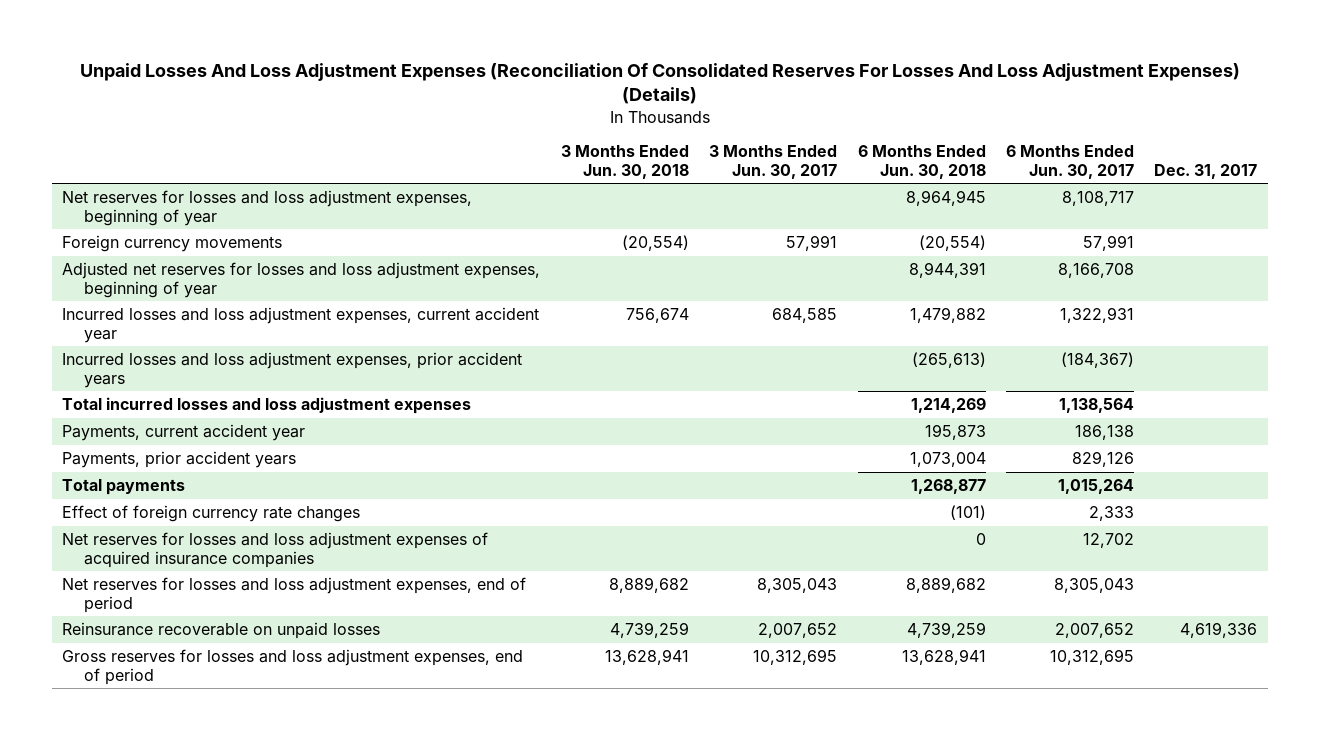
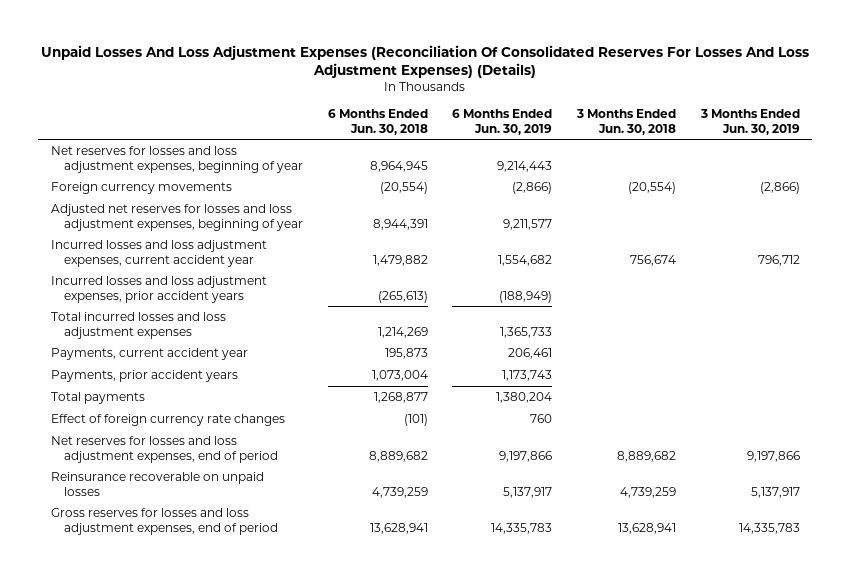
[709,145,838,179] 3 Months Ended Jun. 30, 2017 -> none
[1006,145,1135,179] 6 Months Ended Jun. 30, 2017 -> none
[1154,163,1258,179] Dec. 31, 2017 -> none
none -> [452,108,553,135] 6 Months Ended Jun. 30, 2019
none -> [699,108,800,135] 3 Months Ended Jun. 30, 2019
[62,532,489,568] Net reserves for losses and loss adjustment expenses of acquired insurance companies -> none

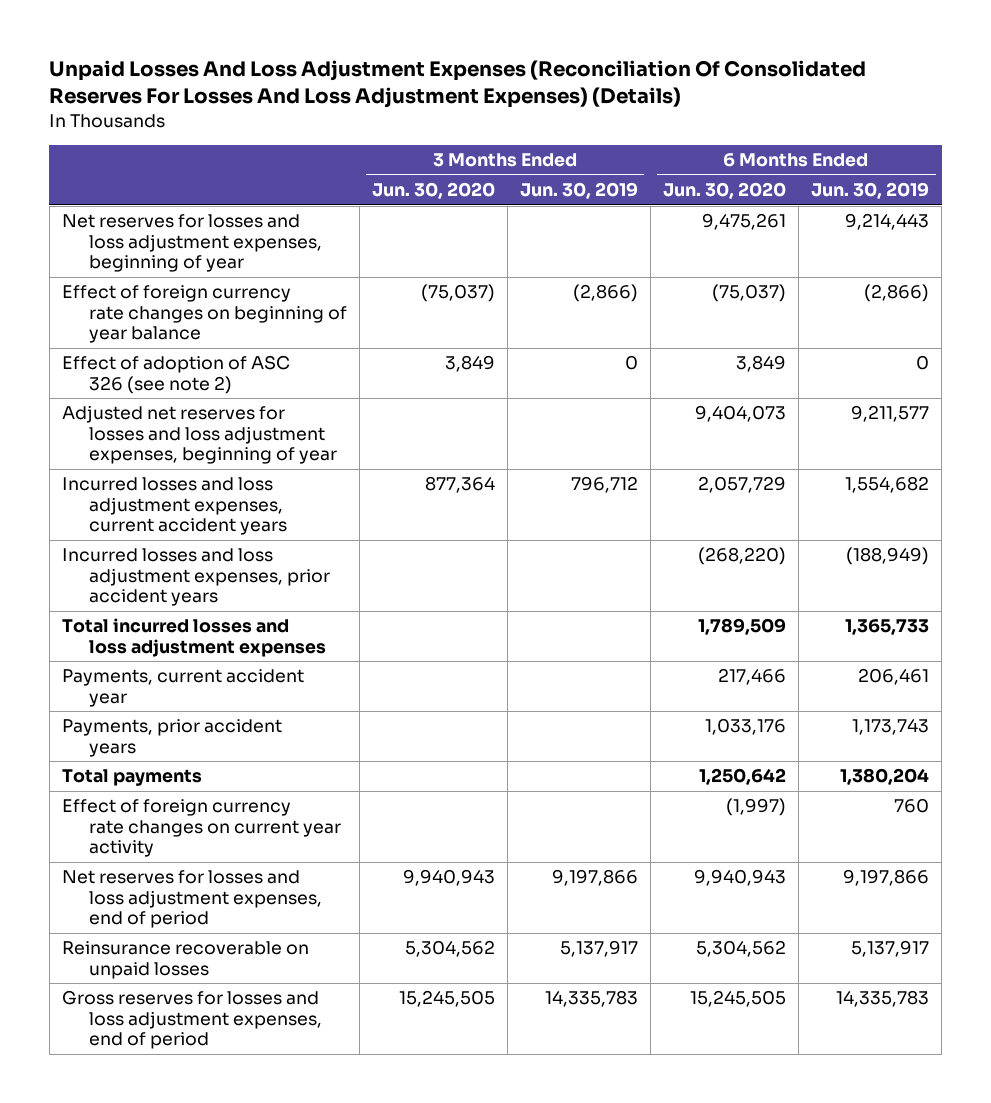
[327,108,428,135] 6 Months Ended Jun. 30, 2018 -> none
[576,108,677,135] 3 Months Ended Jun. 30, 2018 -> none
none -> [371,181,495,199] Jun. 30, 2020
none -> [663,181,787,199] Jun. 30, 2020
[50,181,232,194] Foreign currency movements -> [61,285,347,344] Effect of foreign currency rate changes on beginning of year balance
none -> [61,355,290,394] Effect of adoption of ASC 326 (see note 2)
[50,239,267,267] Incurred losses and loss adjustment expenses, current accident year -> [61,477,287,536] Incurred losses and loss adjustment expenses, current accident years
[50,413,285,426] Effect of foreign currency rate changes -> [61,799,341,858] Effect of foreign currency rate changes on current year activity

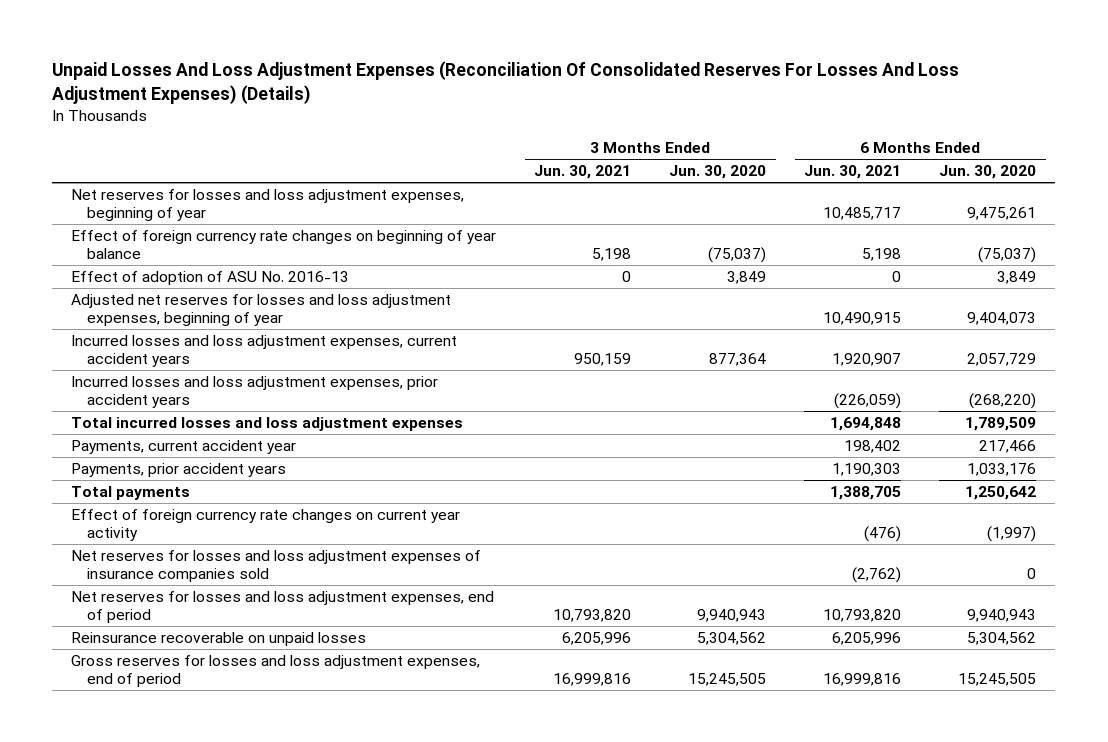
[520,181,639,199] Jun. 30, 2019 -> none
[811,181,930,199] Jun. 30, 2019 -> none
none -> [534,165,632,180] Jun. 30, 2021
none -> [804,165,902,180] Jun. 30, 2021
[61,355,290,394] Effect of adoption of ASC 326 (see note 2) -> [71,270,350,285] Effect of adoption of ASU No. 2016-13
none -> [71,549,482,583] Net reserves for losses and loss adjustment expenses of insurance companies sold

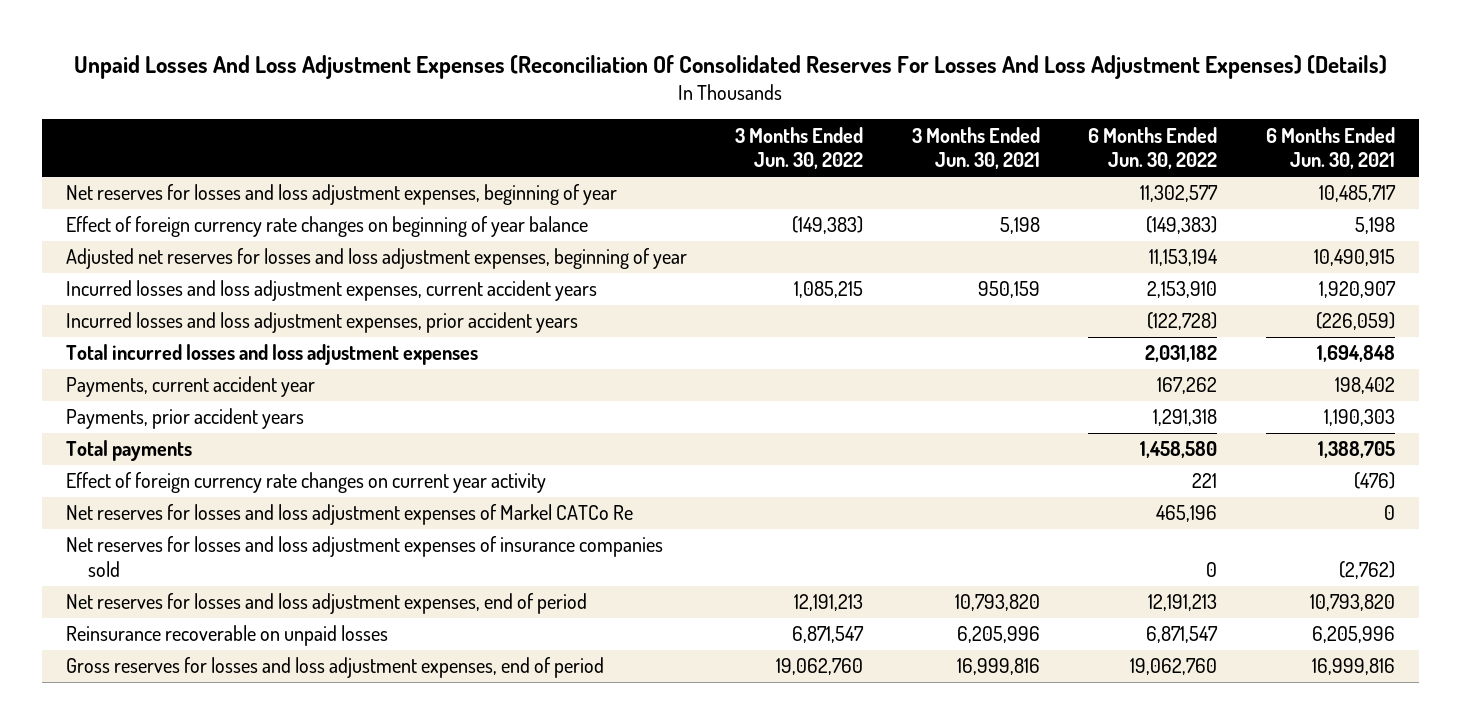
[669,165,767,180] Jun. 30, 2020 -> none
[939,165,1037,180] Jun. 30, 2020 -> none
none -> [735,126,864,170] 3 Months Ended Jun. 30, 2022
none -> [1088,126,1218,170] 6 Months Ended Jun. 30, 2022
[71,270,350,285] Effect of adoption of ASU No. 2016-13 -> none
none -> [66,504,634,526] Net reserves for losses and loss adjustment expenses of Markel CATCo Re

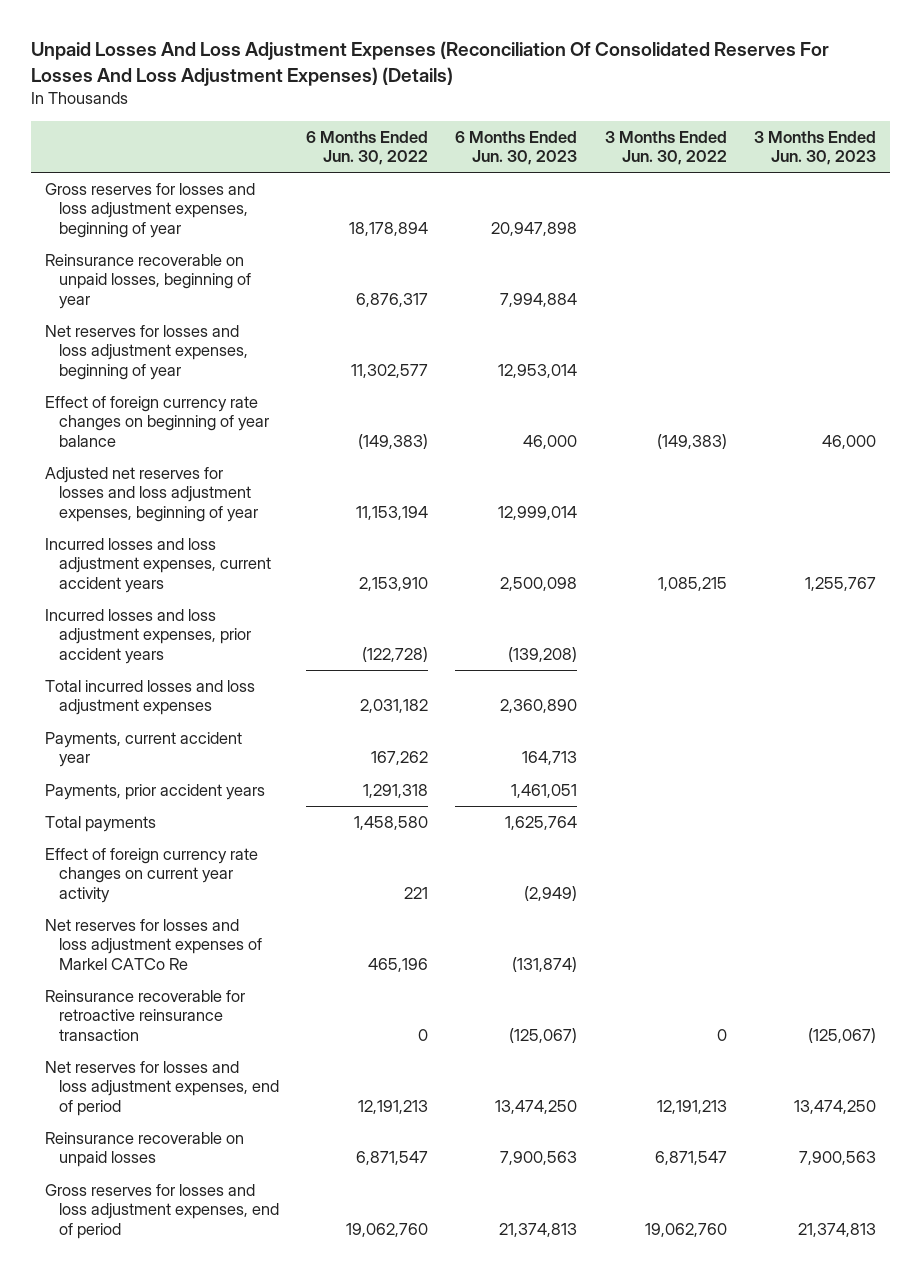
[911,126,1040,170] 3 Months Ended Jun. 30, 2021 -> none
[1265,126,1395,170] 6 Months Ended Jun. 30, 2021 -> none
none -> [455,130,578,166] 6 Months Ended Jun. 30, 2023
none -> [753,130,876,166] 3 Months Ended Jun. 30, 2023
none -> [44,183,255,238] Gross reserves for losses and loss adjustment expenses, beginning of year
none -> [44,254,251,309] Reinsurance recoverable on unpaid losses, beginning of year
[66,536,664,577] Net reserves for losses and loss adjustment expenses of insurance companies sold -> none
none -> [44,990,245,1041] Reinsurance recoverable for retroactive reinsurance transaction

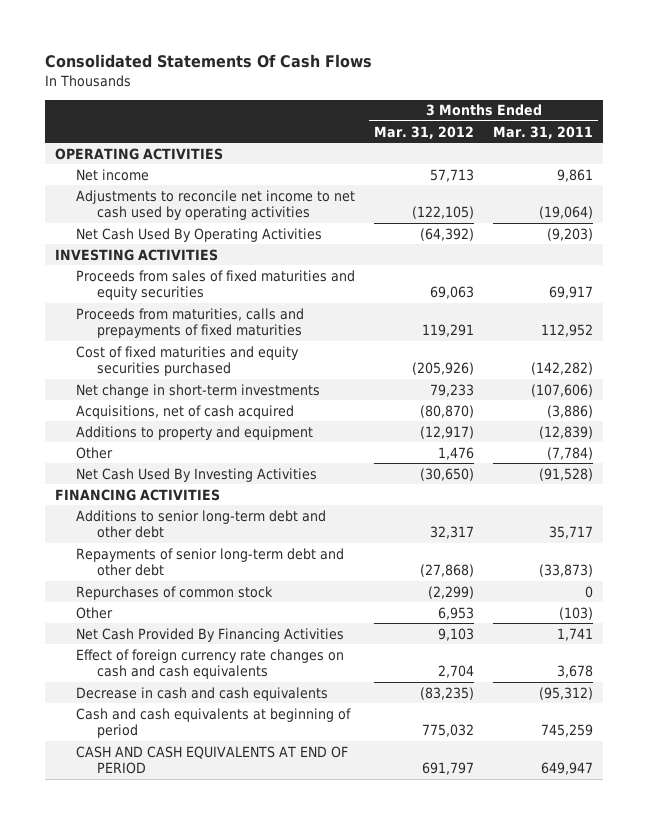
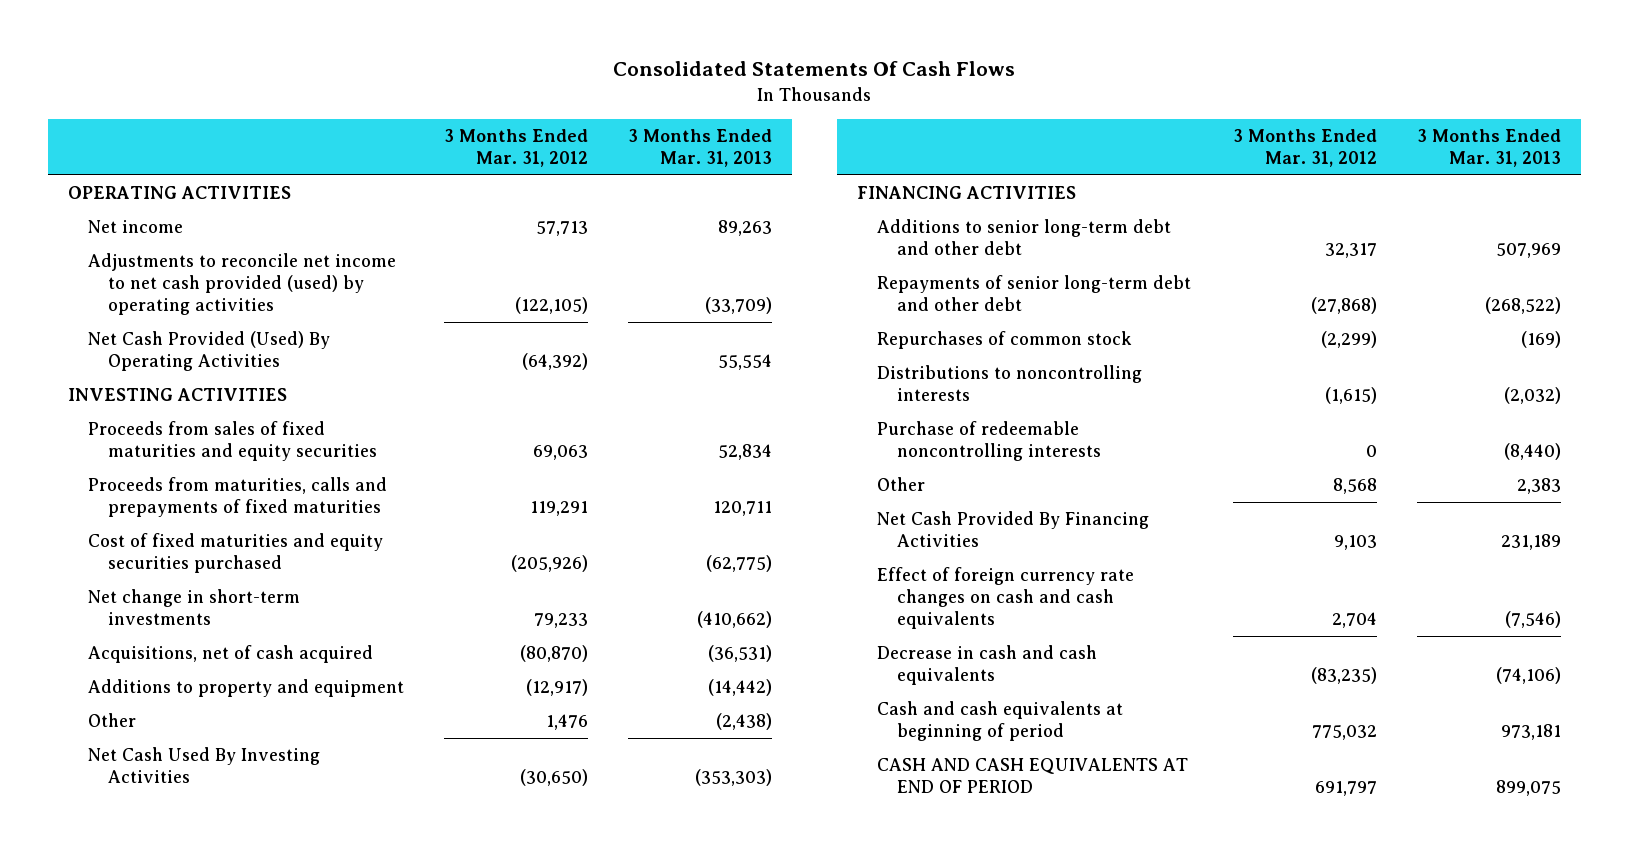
[493,125,594,139] Mar. 31, 2011 -> none
none -> [627,128,772,167] 3 Months Ended Mar. 31, 2013
[75,189,355,221] Adjustments to reconcile net income to net cash used by operating activities -> [87,253,396,316] Adjustments to reconcile net income to net cash provided (used) by operating activities
[75,227,322,242] Net Cash Used By Operating Activities -> [87,331,330,372] Net Cash Provided (Used) By Operating Activities
none -> [876,365,1142,402] Distributions to noncontrolling interests
none -> [876,421,1101,462] Purchase of redeemable noncontrolling interests
[437,606,474,620] 6,953 -> [1332,478,1377,495] 8,568

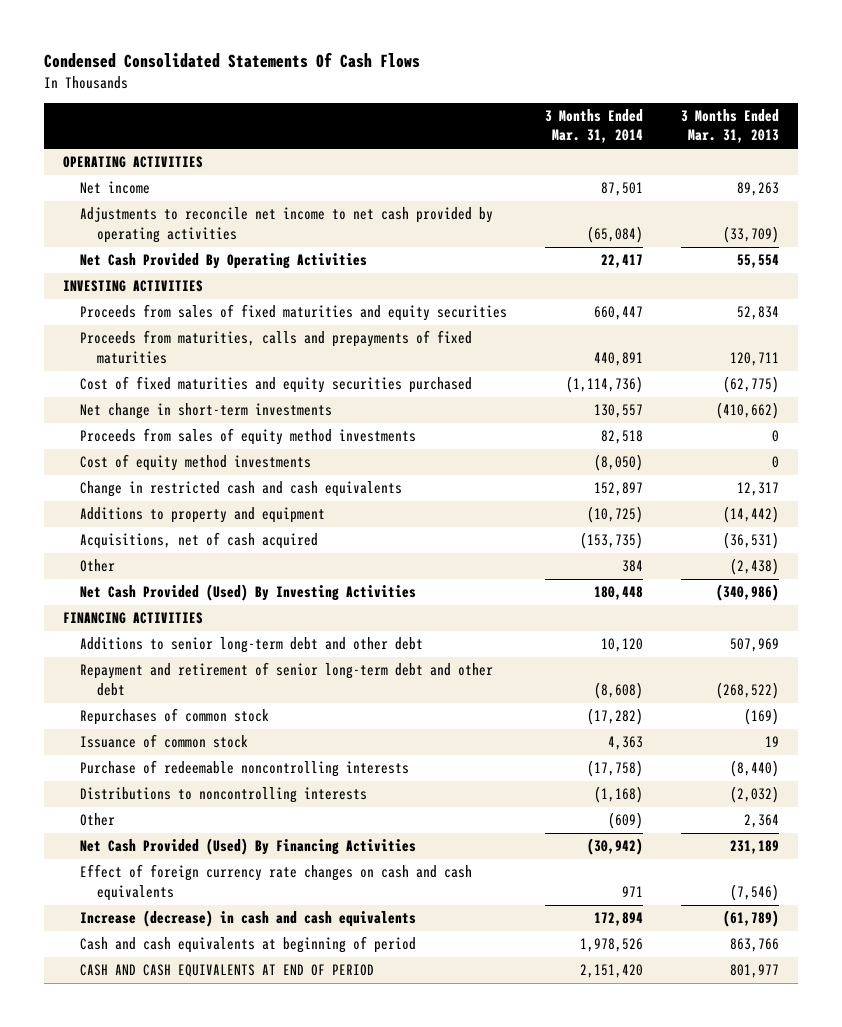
[613,61,1016,77] Consolidated Statements Of Cash Flows -> [44,52,421,69] Condensed Consolidated Statements Of Cash Flows
[443,128,588,167] 3 Months Ended Mar. 31, 2012 -> none
none -> [544,109,643,144] 3 Months Ended Mar. 31, 2014
[87,253,396,316] Adjustments to reconcile net income to net cash provided (used) by operating activities -> [79,207,493,243] Adjustments to reconcile net income to net cash provided by operating activities
[87,331,330,372] Net Cash Provided (Used) By Operating Activities -> [79,253,367,270] Net Cash Provided By Operating Activities
none -> [79,428,416,446] Proceeds from sales of equity method investments
none -> [79,454,311,472] Cost of equity method investments
none -> [79,481,402,498] Change in restricted cash and cash equivalents
[87,645,373,664] Acquisitions, net of cash acquired -> [79,532,318,550] Acquisitions, net of cash acquired
[87,747,320,784] Net Cash Used By Investing Activities -> [79,584,416,602] Net Cash Provided (Used) By Investing Activities
[694,769,772,787] (353,303) -> [715,584,779,602] (340,986)
[876,275,1191,312] Repayments of senior long-term debt and other debt -> [79,662,493,696] Repayment and retirement of senior long-term debt and other debt
none -> [79,734,248,749] Issuance of common stock
[876,365,1142,402] Distributions to noncontrolling interests -> [79,787,367,804] Distributions to noncontrolling interests
[1516,478,1561,495] 2,383 -> [743,814,779,829] 2,364
[876,511,1149,548] Net Cash Provided By Financing Activities -> [79,838,416,856] Net Cash Provided (Used) By Financing Activities
[876,645,1097,686] Decrease in cash and cash equivalents -> [79,910,416,928] Increase (decrease) in cash and cash equivalents
[1495,667,1561,685] (74,106) -> [722,910,779,928] (61,789)
[1500,724,1561,741] 973,181 -> [729,938,779,953] 863,766
[1495,780,1561,797] 899,075 -> [729,964,779,979] 801,977

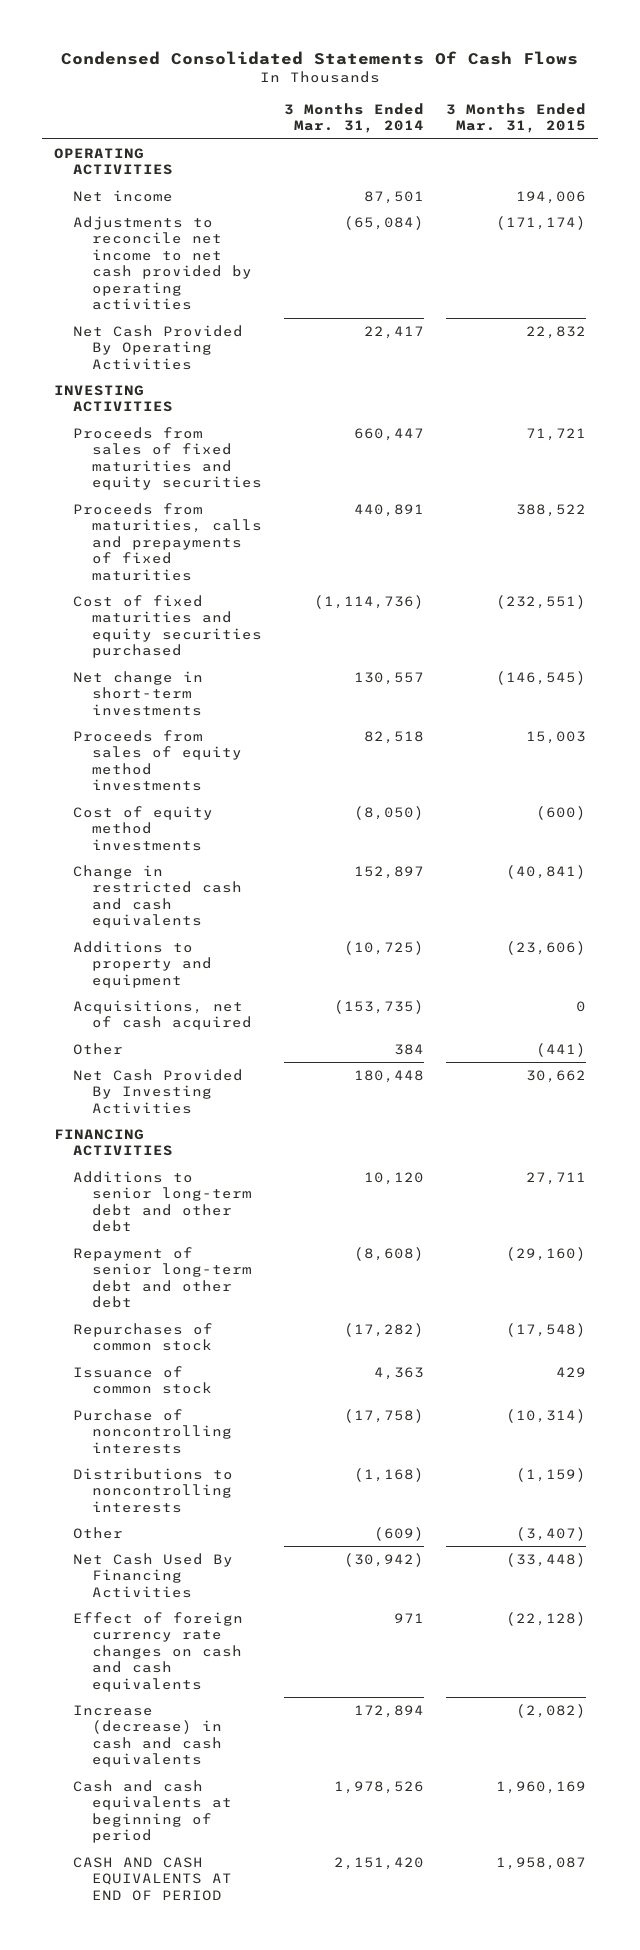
[680,109,779,144] 3 Months Ended Mar. 31, 2013 -> none
none -> [446,102,587,134] 3 Months Ended Mar. 31, 2015
[79,584,416,602] Net Cash Provided (Used) By Investing Activities -> [72,1068,243,1114] Net Cash Provided By Investing Activities
[79,662,493,696] Repayment and retirement of senior long-term debt and other debt -> [72,1246,252,1309] Repayment of senior long-term debt and other debt
[79,760,409,778] Purchase of redeemable noncontrolling interests -> [72,1408,232,1454] Purchase of noncontrolling interests
[79,838,416,856] Net Cash Provided (Used) By Financing Activities -> [72,1552,233,1598] Net Cash Used By Financing Activities

